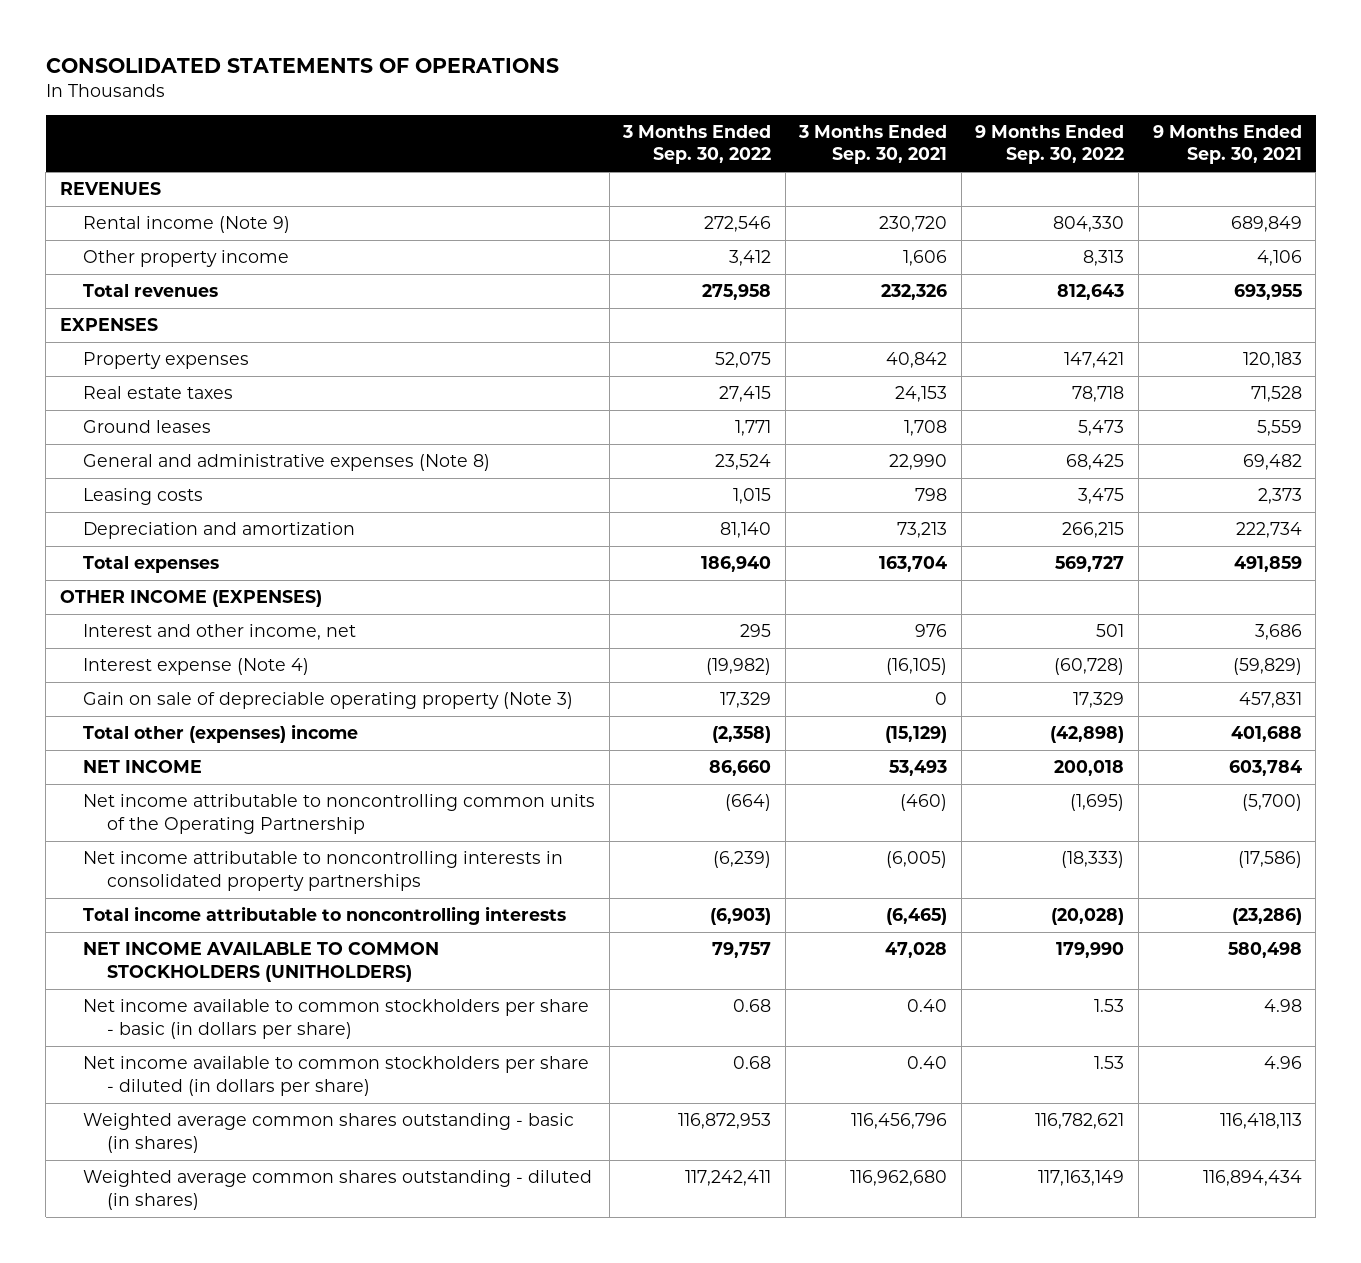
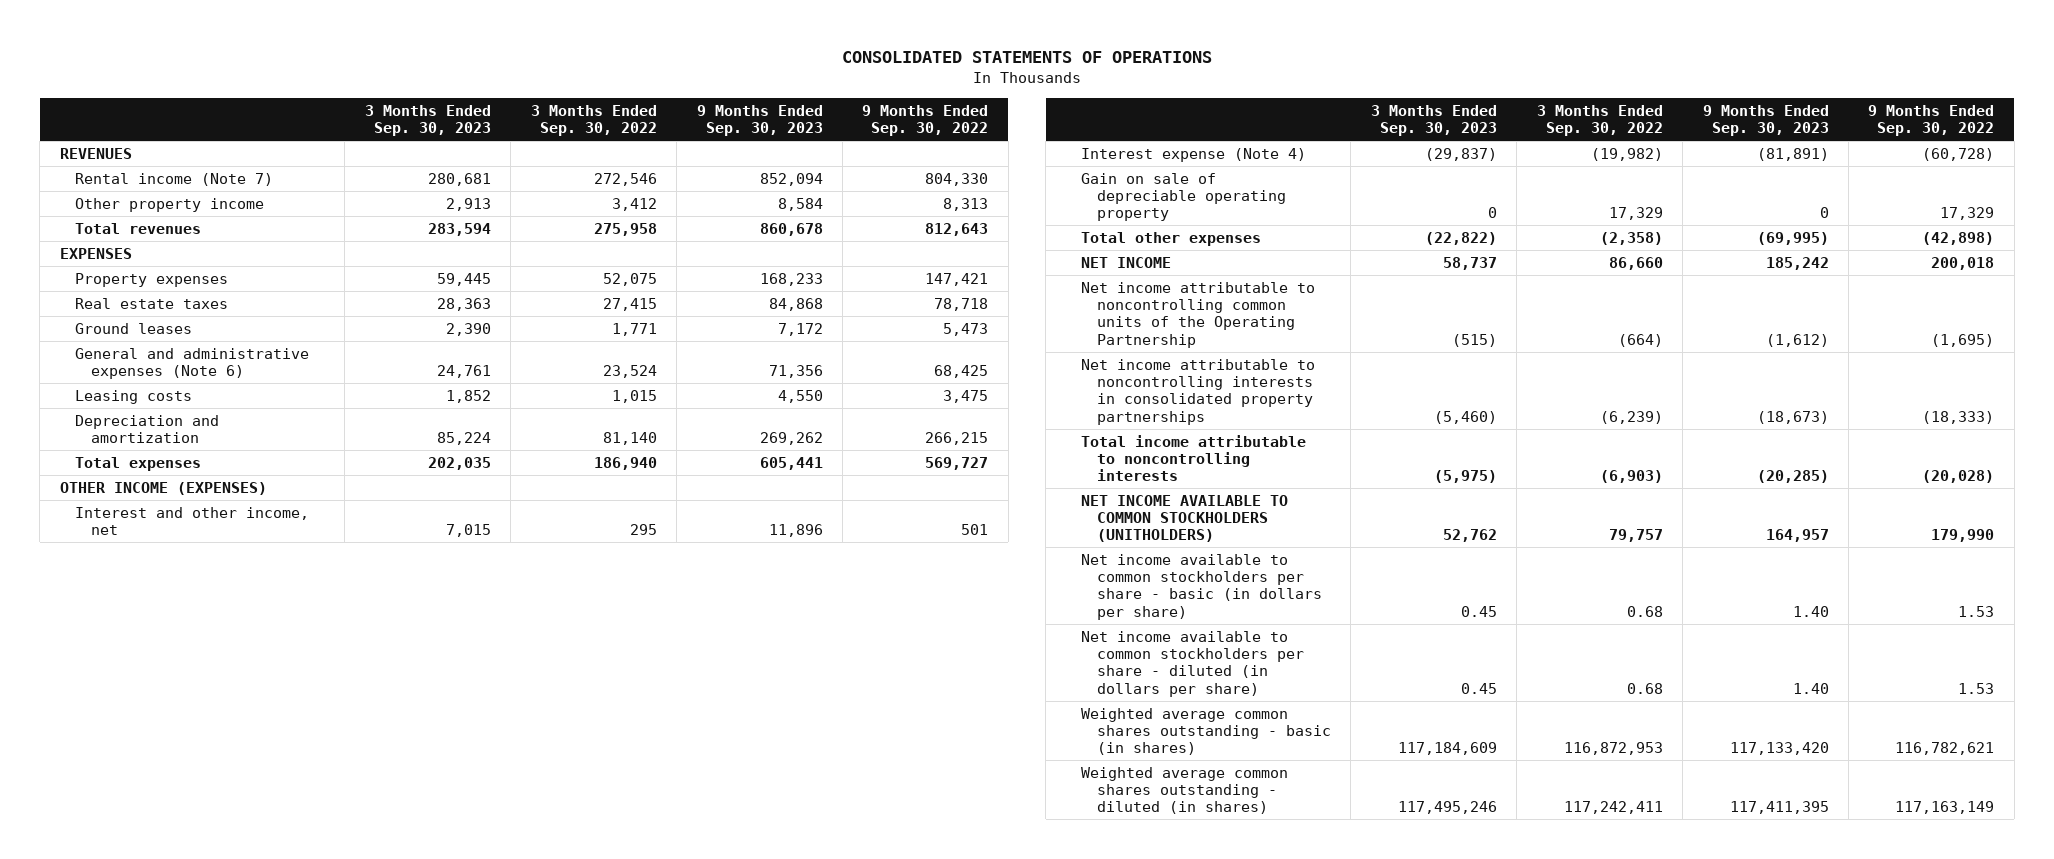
[798,124,948,165] 3 Months Ended Sep. 30, 2021 -> none
[1152,124,1302,165] 9 Months Ended Sep. 30, 2021 -> none
none -> [364,104,491,137] 3 Months Ended Sep. 30, 2023
none -> [696,104,823,137] 9 Months Ended Sep. 30, 2023
[83,216,291,234] Rental income (Note 9) -> [75,172,274,186] Rental income (Note 7)
[83,454,491,472] General and administrative expenses (Note 8) -> [75,347,310,380] General and administrative expenses (Note 6)
[83,692,574,710] Gain on sale of depreciable operating property (Note 3) -> [1081,172,1286,222] Gain on sale of depreciable operating property
[83,724,359,744] Total other (expenses) income -> [1081,231,1262,246] Total other expenses

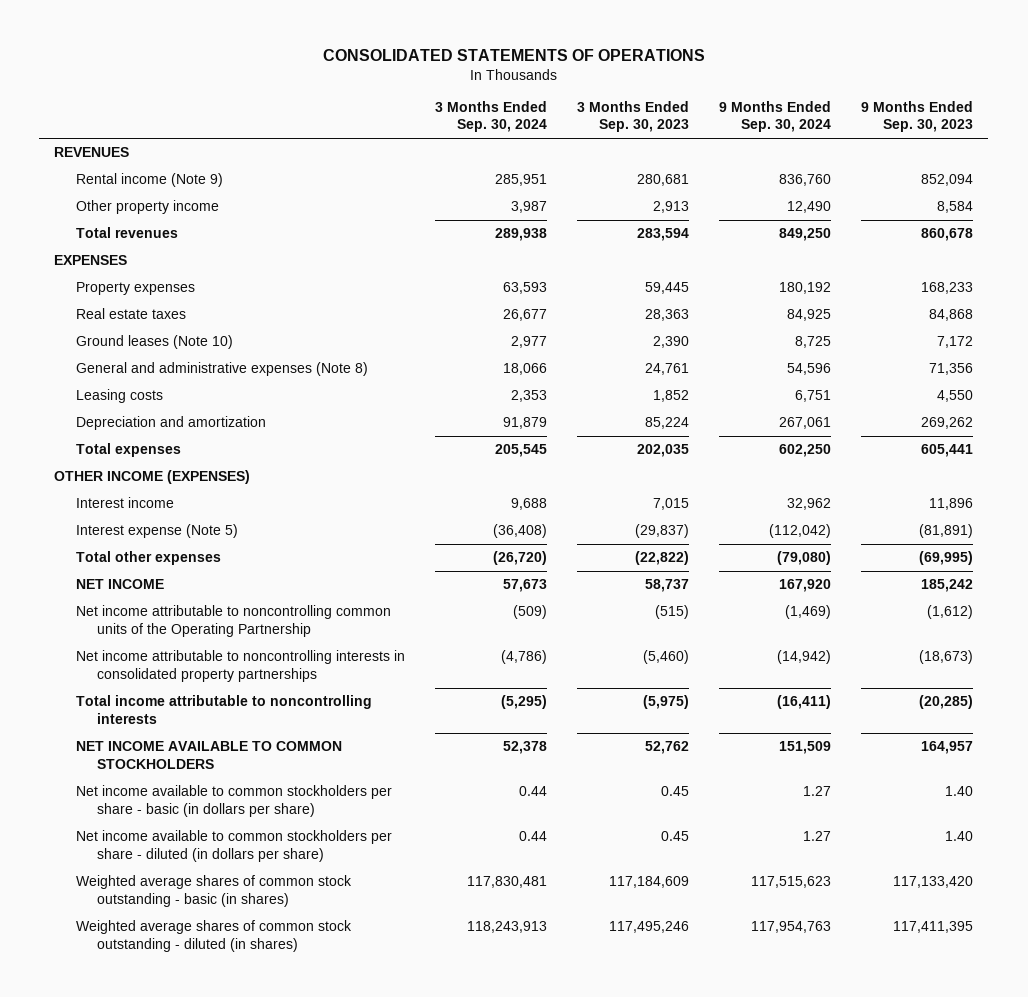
[530,104,657,137] 3 Months Ended Sep. 30, 2022 -> none
[862,104,989,137] 9 Months Ended Sep. 30, 2022 -> none
none -> [434,100,547,133] 3 Months Ended Sep. 30, 2024
none -> [719,100,832,133] 9 Months Ended Sep. 30, 2024
[75,172,274,186] Rental income (Note 7) -> [75,173,223,188] Rental income (Note 9)
[75,322,193,334] Ground leases -> [75,335,233,350] Ground leases (Note 10)
[75,347,310,380] General and administrative expenses (Note 6) -> [75,362,368,377] General and administrative expenses (Note 8)
[1081,172,1286,222] Gain on sale of depreciable operating property -> none
[75,506,310,536] Interest and other income, net -> [75,497,174,509] Interest income
[1081,147,1307,162] Interest expense (Note 4) -> [75,524,238,539] Interest expense (Note 5)
[1081,494,1289,543] NET INCOME AVAILABLE TO COMMON STOCKHOLDERS (UNITHOLDERS) -> [75,741,342,769] NET INCOME AVAILABLE TO COMMON STOCKHOLDERS
[1081,707,1331,756] Weighted average common shares outstanding - basic (in shares) -> [75,875,352,907] Weighted average shares of common stock outstanding - basic (in shares)
[1081,766,1289,815] Weighted average common shares outstanding - diluted (in shares) -> [75,920,352,952] Weighted average shares of common stock outstanding - diluted (in shares)

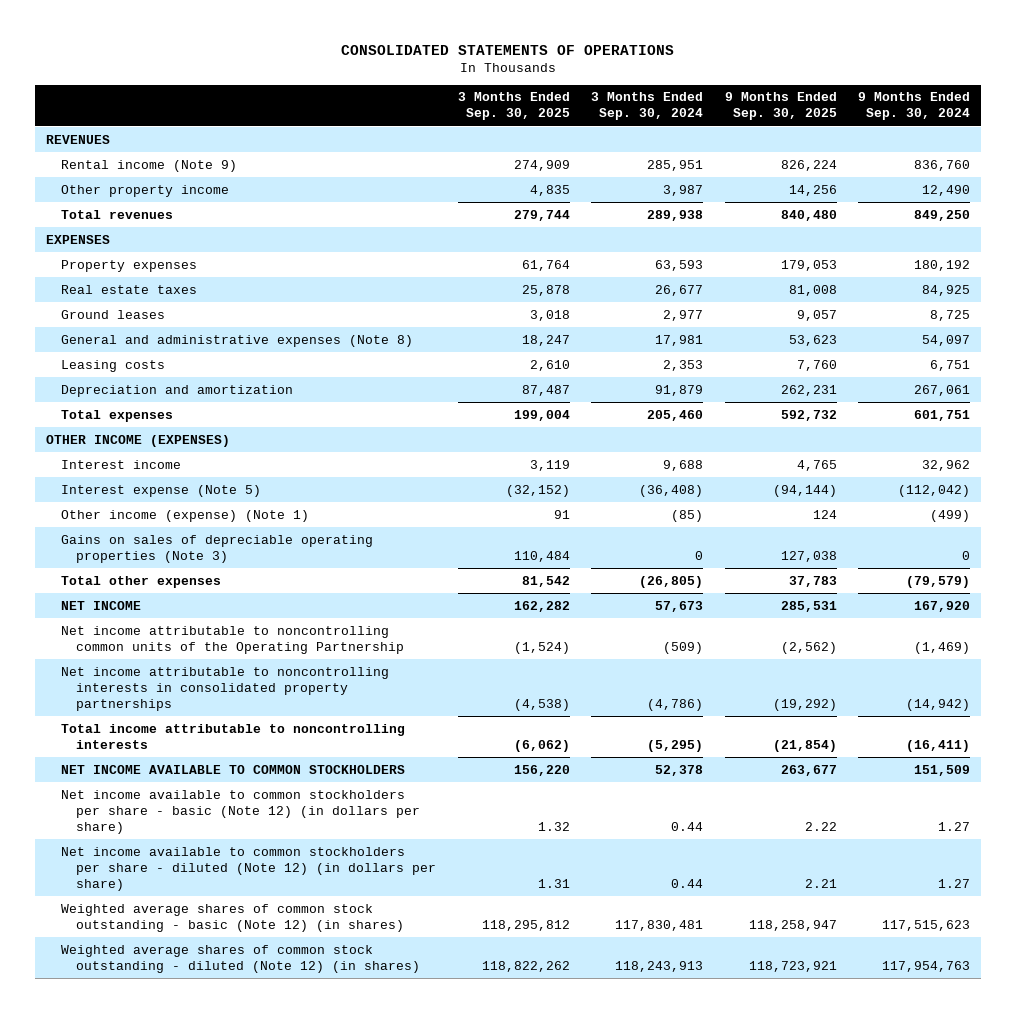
[577,100,690,133] 3 Months Ended Sep. 30, 2023 -> none
[861,100,974,133] 9 Months Ended Sep. 30, 2023 -> none
none -> [457,92,570,121] 3 Months Ended Sep. 30, 2025
none -> [724,92,837,121] 9 Months Ended Sep. 30, 2025
[75,335,233,350] Ground leases (Note 10) -> [60,309,165,319] Ground leases
[502,363,547,376] 18,066 -> [655,334,704,346] 17,981
[787,363,832,376] 54,596 -> [922,334,971,346] 54,097
[494,444,547,458] 205,545 -> [647,409,704,421] 205,460
[779,444,832,458] 602,250 -> [914,409,971,421] 601,751
none -> [60,509,309,522] Other income (expense) (Note 1)
none -> [60,534,373,563] Gains on sales of depreciable operating properties (Note 3)
[492,551,547,566] (26,720) -> [639,575,704,588] (26,805)
[777,551,832,566] (79,080) -> [906,575,971,588] (79,579)
[75,785,392,817] Net income available to common stockholders per share - basic (in dollars per share) -> [60,789,421,834] Net income available to common stockholders per share - basic (Note 12) (in dollars per share)
[75,830,392,862] Net income available to common stockholders per share - diluted (in dollars per share) -> [60,846,437,891] Net income available to common stockholders per share - diluted (Note 12) (in dollars per share)
[75,875,352,907] Weighted average shares of common stock outstanding - basic (in shares) -> [60,903,405,932] Weighted average shares of common stock outstanding - basic (Note 12) (in shares)
[75,920,352,952] Weighted average shares of common stock outstanding - diluted (in shares) -> [60,944,421,973] Weighted average shares of common stock outstanding - diluted (Note 12) (in shares)

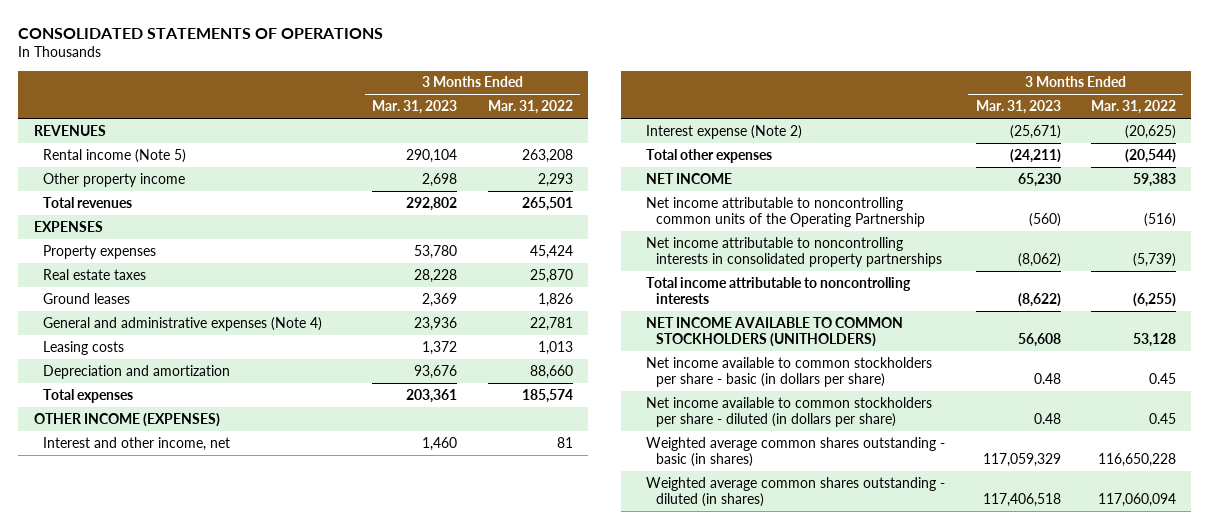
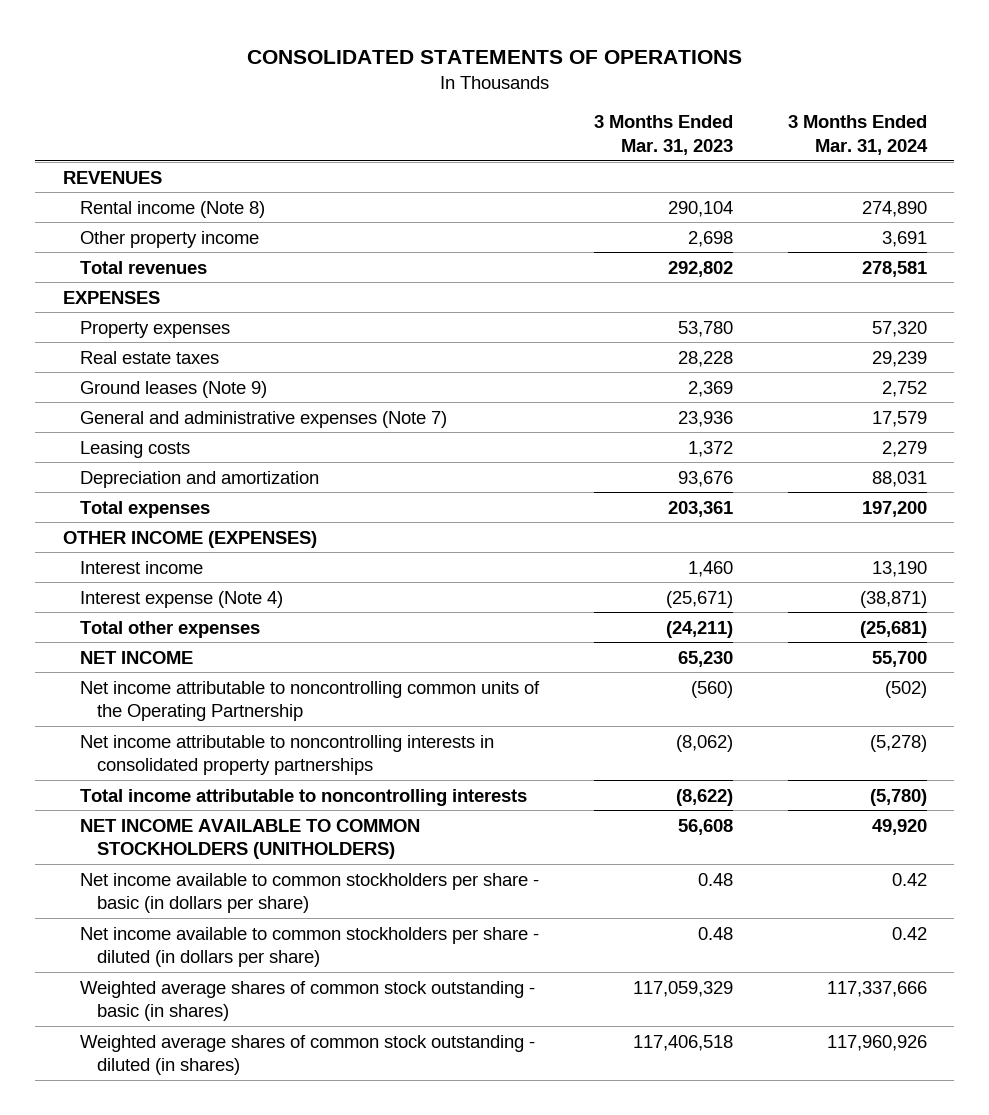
[487,100,573,115] Mar. 31, 2022 -> none
none -> [787,115,928,155] 3 Months Ended Mar. 31, 2024
[43,148,187,163] Rental income (Note 5) -> [79,200,265,218] Rental income (Note 8)
[43,292,131,304] Ground leases -> [79,380,267,398] Ground leases (Note 9)
[43,316,323,331] General and administrative expenses (Note 4) -> [79,410,447,428] General and administrative expenses (Note 7)
[43,436,231,451] Interest and other income, net -> [79,560,203,574] Interest income
[646,124,803,139] Interest expense (Note 2) -> [79,590,283,608] Interest expense (Note 4)
[646,436,946,467] Weighted average common shares outstanding - basic (in shares) -> [79,980,535,1021] Weighted average shares of common stock outstanding - basic (in shares)
[646,476,946,507] Weighted average common shares outstanding - diluted (in shares) -> [79,1034,535,1075] Weighted average shares of common stock outstanding - diluted (in shares)

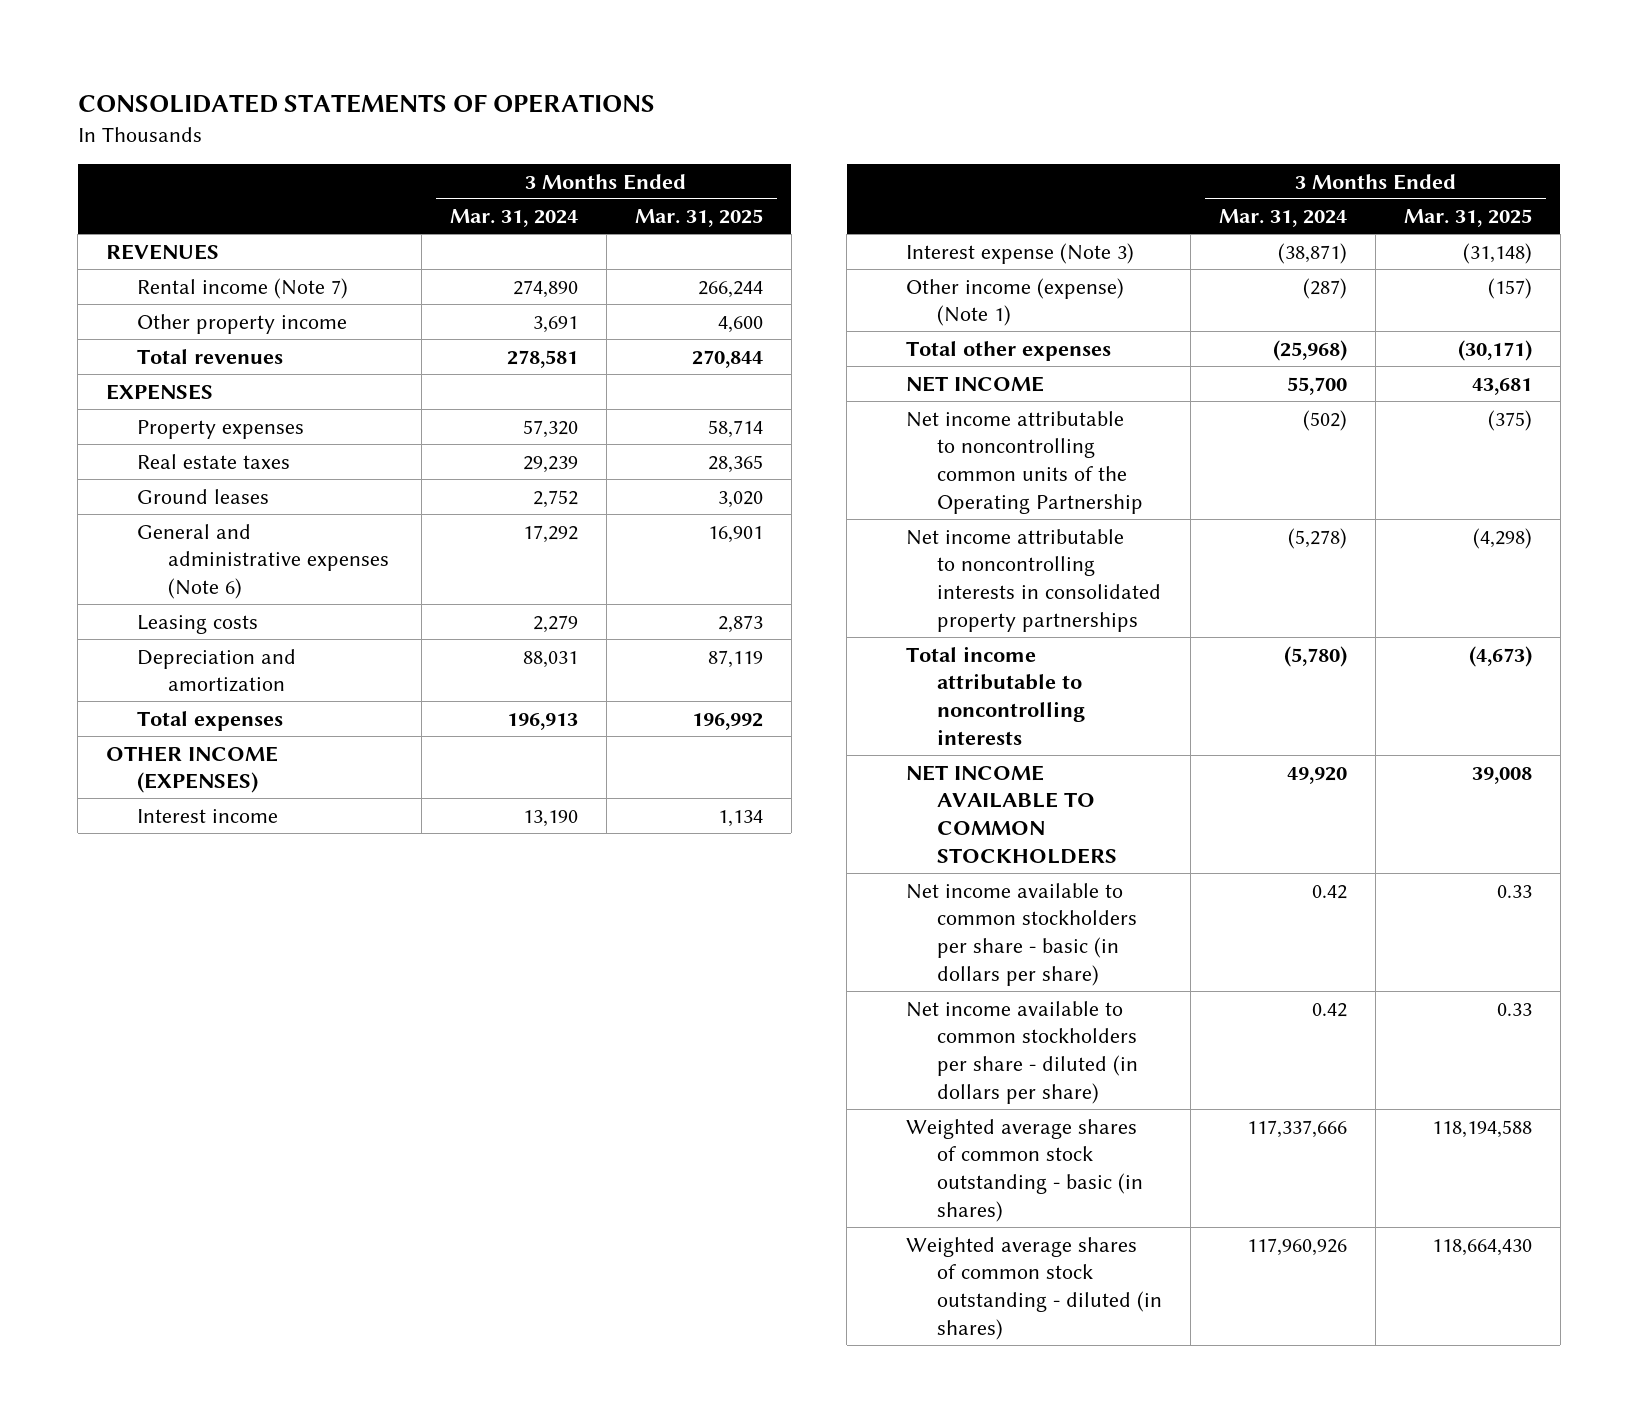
[593,115,733,155] 3 Months Ended Mar. 31, 2023 -> none
none -> [634,209,763,228] Mar. 31, 2025
[79,200,265,218] Rental income (Note 8) -> [137,277,349,299] Rental income (Note 7)
[79,380,267,398] Ground leases (Note 9) -> [137,488,270,504] Ground leases
[79,410,447,428] General and administrative expenses (Note 7) -> [137,523,390,600] General and administrative expenses (Note 6)
[871,410,927,427] 17,579 -> [522,524,578,543] 17,292
[861,500,927,517] 197,200 -> [506,712,578,730] 196,913
[79,590,283,608] Interest expense (Note 4) -> [906,242,1135,264] Interest expense (Note 3)
none -> [906,277,1125,327] Other income (expense) (Note 1)
[859,620,927,638] (25,681) -> [1273,339,1348,361] (25,968)
[79,818,420,859] NET INCOME AVAILABLE TO COMMON STOCKHOLDERS (UNITHOLDERS) -> [906,764,1118,864] NET INCOME AVAILABLE TO COMMON STOCKHOLDERS

